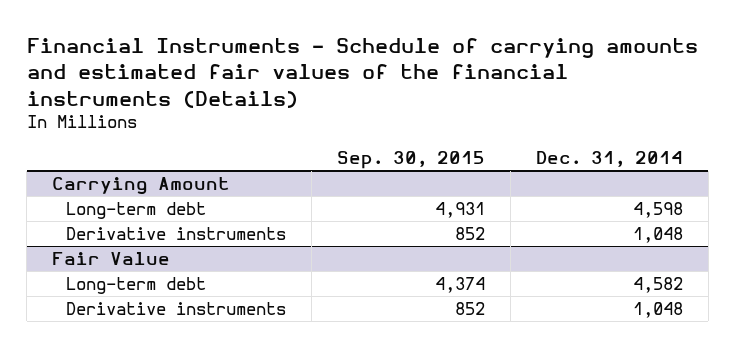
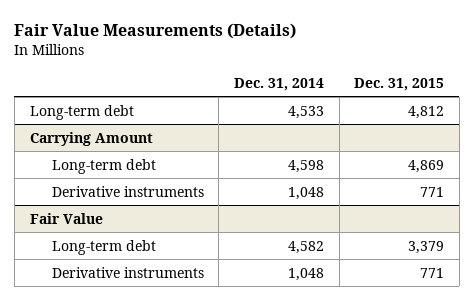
[26,37,698,108] Financial Instruments - Schedule of carrying amounts and estimated fair values of the financial instruments (Details) -> [14,23,297,40] Fair Value Measurements (Details)
[336,151,485,170] Sep. 30, 2015 -> none
none -> [354,77,445,91] Dec. 31, 2015
none -> [29,104,134,120] Long-term debt

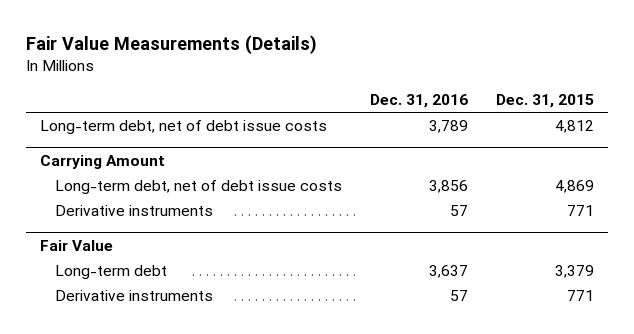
[233,77,324,91] Dec. 31, 2014 -> none
none -> [369,93,468,108] Dec. 31, 2016
[29,104,134,120] Long-term debt -> [39,120,327,135] Long-term debt, net of debt issue costs
[51,158,156,174] Long-term debt -> [54,180,342,195] Long-term debt, net of debt issue costs

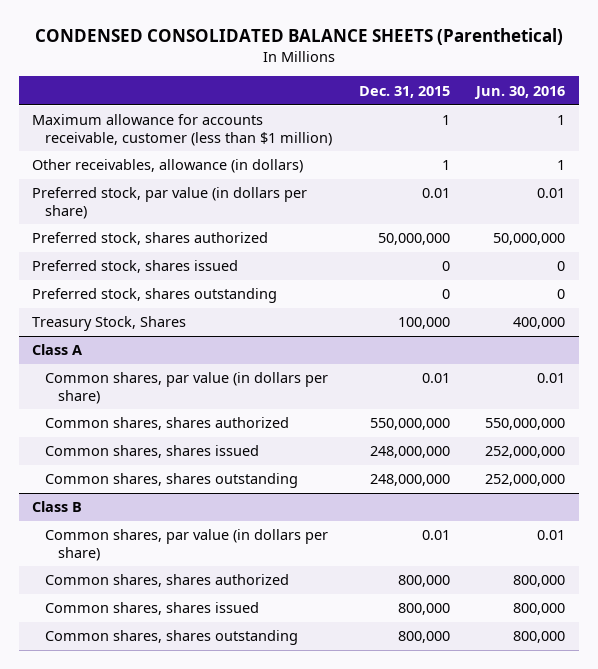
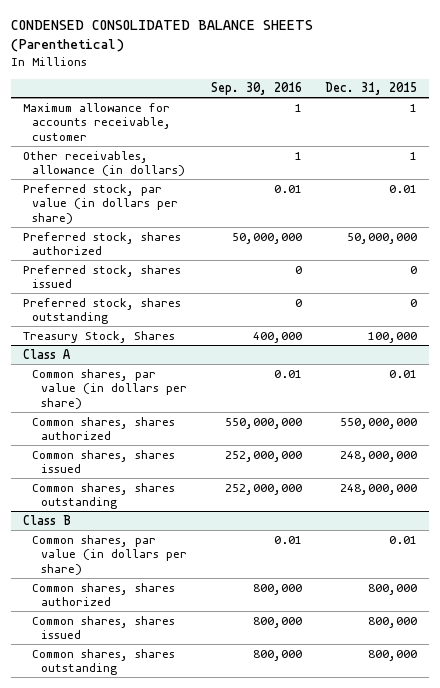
[474,85,566,99] Jun. 30, 2016 -> none
none -> [210,82,302,96] Sep. 30, 2016
[32,114,333,146] Maximum allowance for accounts receivable, customer (less than $1 million) -> [22,102,171,142] Maximum allowance for accounts receivable, customer

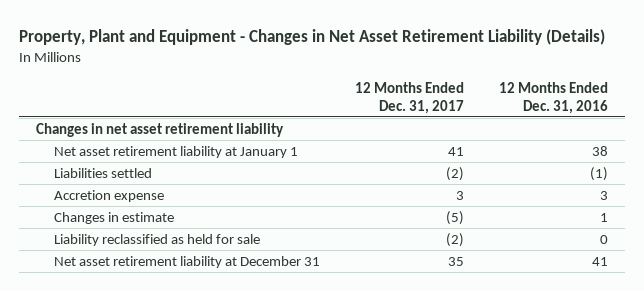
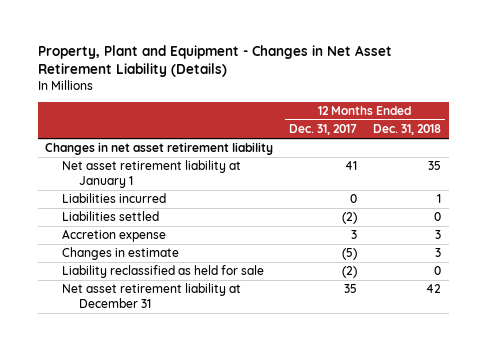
[498,82,608,114] 12 Months Ended Dec. 31, 2016 -> none
none -> [373,124,442,136] Dec. 31, 2018
none -> [62,193,167,204] Liabilities incurred

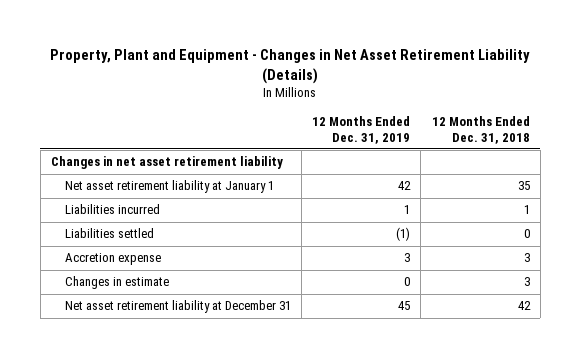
[289,124,358,136] Dec. 31, 2017 -> none
none -> [312,116,411,144] 12 Months Ended Dec. 31, 2019
[62,265,265,279] Liability reclassified as held for sale -> none

